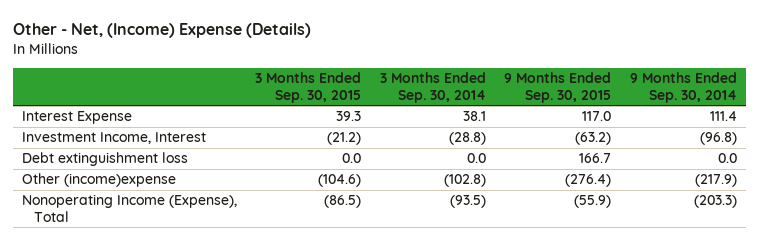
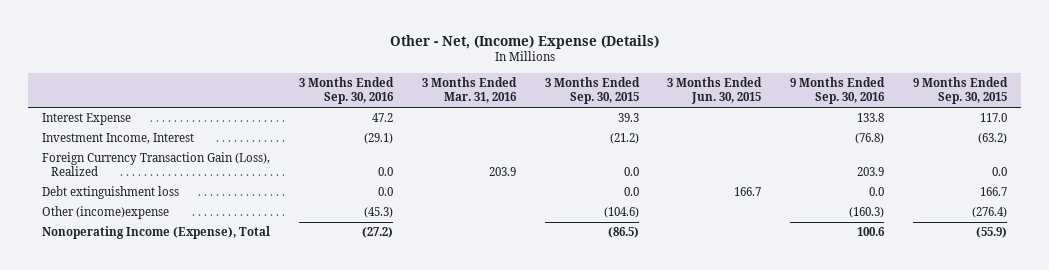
[379,72,486,103] 3 Months Ended Sep. 30, 2014 -> none
[629,72,737,103] 9 Months Ended Sep. 30, 2014 -> none
none -> [298,77,394,105] 3 Months Ended Sep. 30, 2016
none -> [421,77,517,104] 3 Months Ended Mar. 31, 2016
none -> [667,77,763,105] 3 Months Ended Jun. 30, 2015
none -> [790,77,886,105] 9 Months Ended Sep. 30, 2016
none -> [42,152,271,177] Foreign Currency Transaction Gain (Loss), Realized

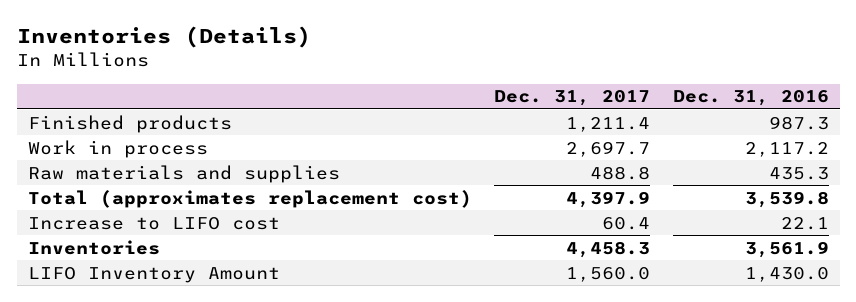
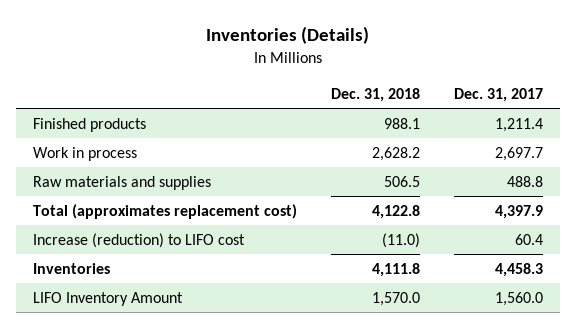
[672,90,829,107] Dec. 31, 2016 -> none
none -> [331,88,421,103] Dec. 31, 2018
[27,216,280,230] Increase to LIFO cost -> [33,232,246,248] Increase (reduction) to LIFO cost

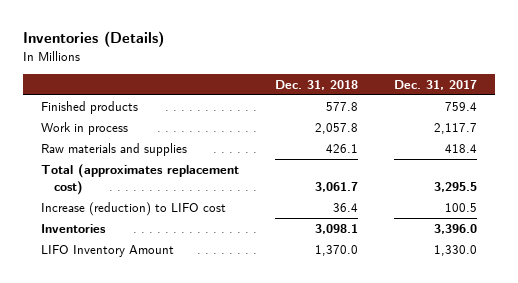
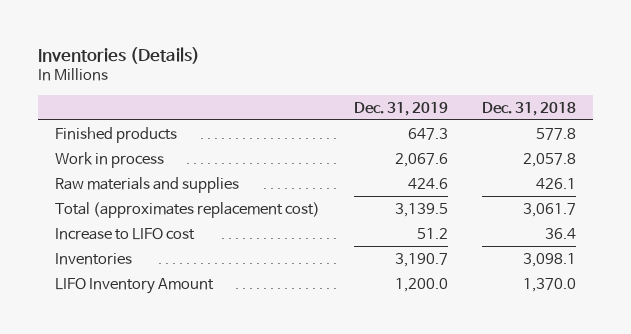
[393,80,477,91] Dec. 31, 2017 -> none
none -> [354,101,449,116] Dec. 31, 2019
[40,202,226,217] Increase (reduction) to LIFO cost -> [55,227,196,240] Increase to LIFO cost

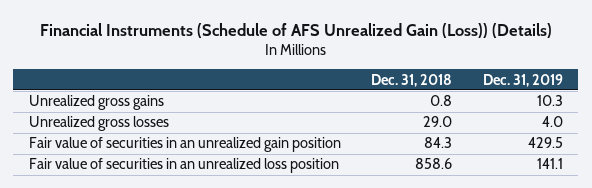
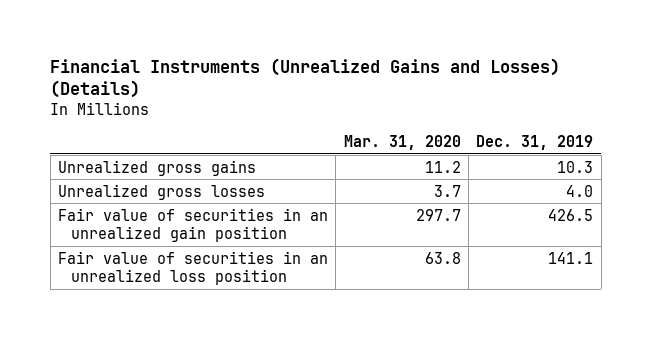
[39,22,552,38] Financial Instruments (Schedule of AFS Unrealized Gain (Loss)) (Details) -> [50,57,561,99] Financial Instruments (Unrealized Gains and Losses) (Details)
[371,73,453,87] Dec. 31, 2018 -> none
none -> [343,134,461,150] Mar. 31, 2020
[528,137,564,149] 429.5 -> [548,208,594,221] 426.5

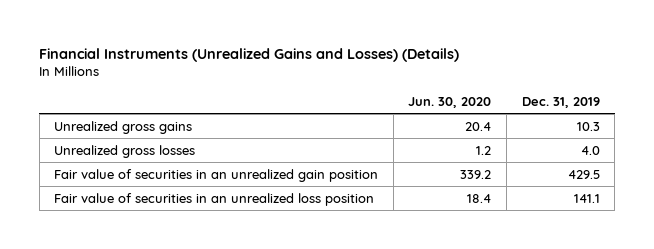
[343,134,461,150] Mar. 31, 2020 -> none
none -> [408,96,492,108] Jun. 30, 2020
[548,208,594,221] 426.5 -> [567,169,600,179] 429.5

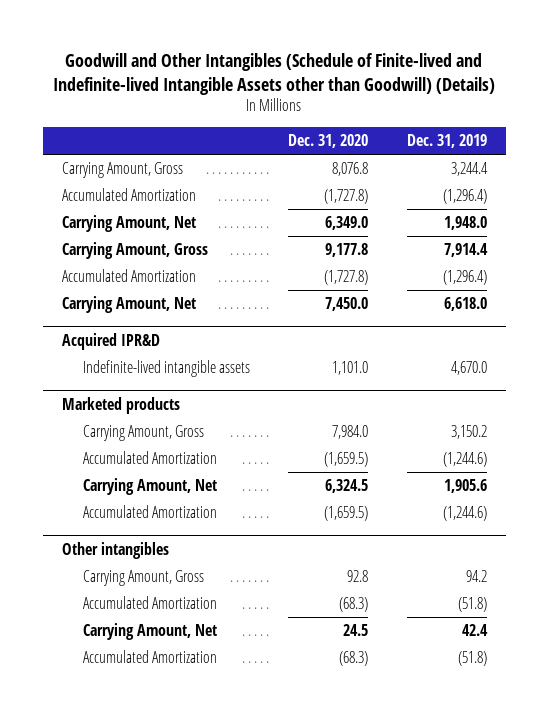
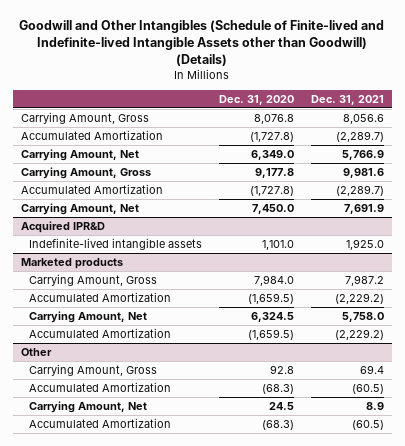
[406,134,487,149] Dec. 31, 2019 -> none
none -> [310,94,384,105] Dec. 31, 2021
[62,541,170,559] Other intangibles -> [21,347,53,356] Other

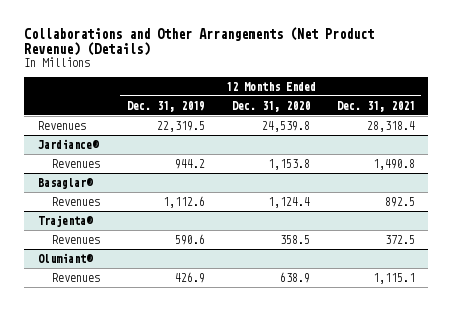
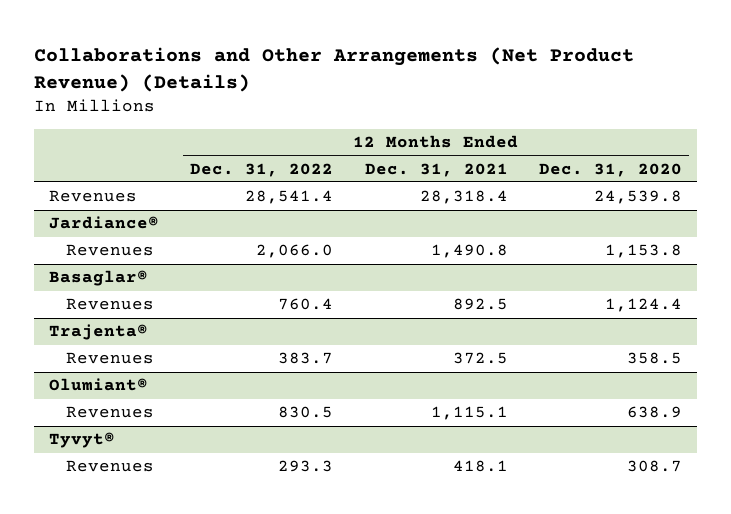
[126,100,205,112] Dec. 31, 2019 -> none
none -> [190,162,334,177] Dec. 31, 2022
none -> [49,432,116,449] Tyvyt®
none -> [65,460,154,473] Revenues

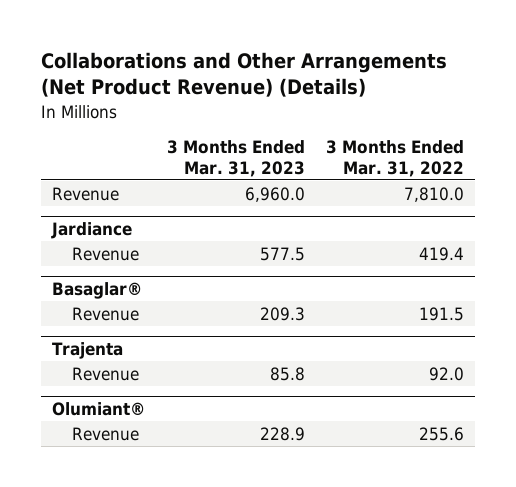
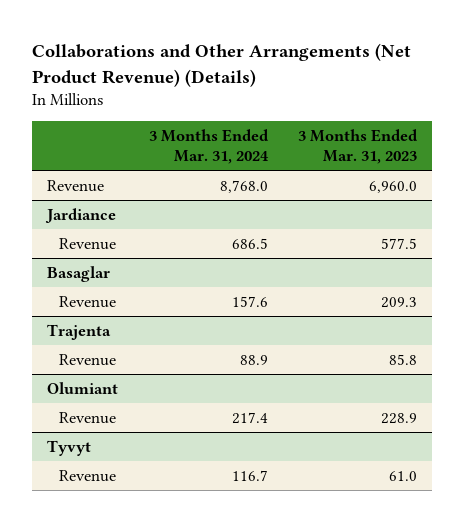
[326,140,465,177] 3 Months Ended Mar. 31, 2022 -> none
none -> [148,129,269,164] 3 Months Ended Mar. 31, 2024
[52,281,143,299] Basaglar® -> [47,266,111,283] Basaglar
[52,401,146,416] Olumiant® -> [47,382,119,395] Olumiant
none -> [47,440,92,457] Tyvyt
none -> [58,470,116,483] Revenue

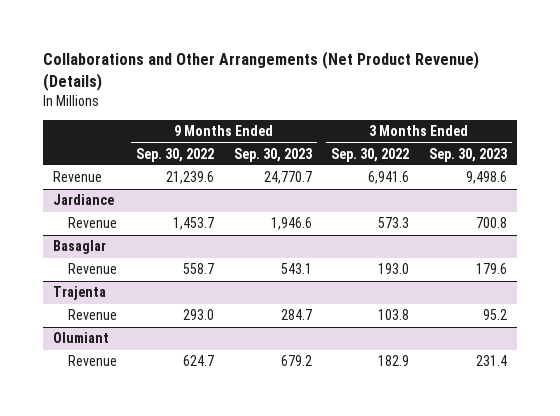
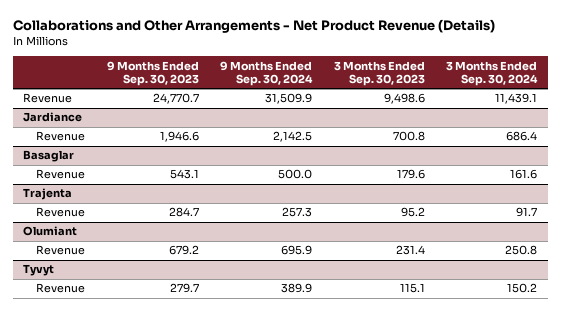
[42,50,479,91] Collaborations and Other Arrangements (Net Product Revenue) (Details) -> [12,18,495,33] Collaborations and Other Arrangements - Net Product Revenue (Details)
[136,147,215,162] Sep. 30, 2022 -> none
[331,147,410,162] Sep. 30, 2022 -> none
none -> [220,60,314,87] 9 Months Ended Sep. 30, 2024
none -> [446,60,539,87] 3 Months Ended Sep. 30, 2024
none -> [23,264,55,277] Tyvyt
none -> [35,283,85,294] Revenue

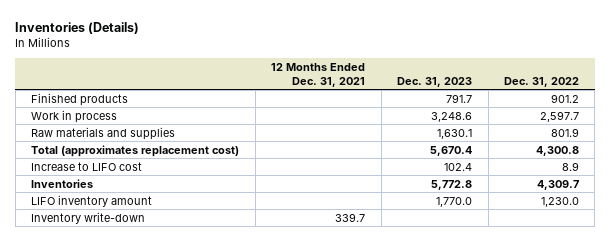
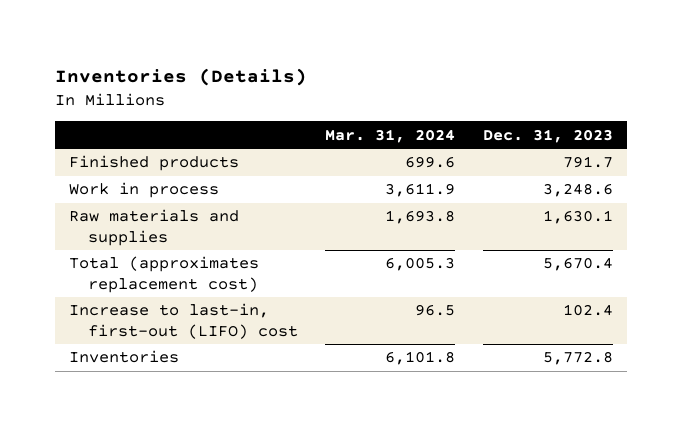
[271,63,366,87] 12 Months Ended Dec. 31, 2021 -> none
[504,76,580,87] Dec. 31, 2022 -> none
none -> [325,128,456,143] Mar. 31, 2024
[31,161,143,171] Increase to LIFO cost -> [69,303,299,339] Increase to last-in, first-out (LIFO) cost
[31,194,153,207] LIFO inventory amount -> none
[31,211,146,224] Inventory write-down -> none

